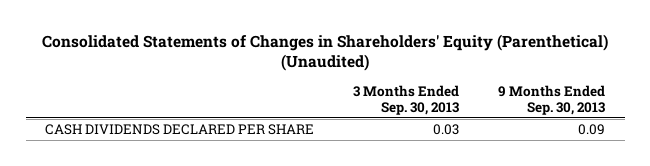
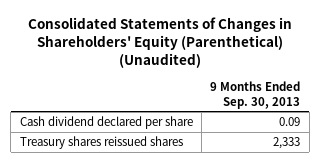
[353,85,460,116] 3 Months Ended Sep. 30, 2013 -> none
[45,124,315,136] CASH DIVIDENDS DECLARED PER SHARE -> [19,116,193,130] Cash dividend declared per share
none -> [19,136,183,150] Treasury shares reissued shares

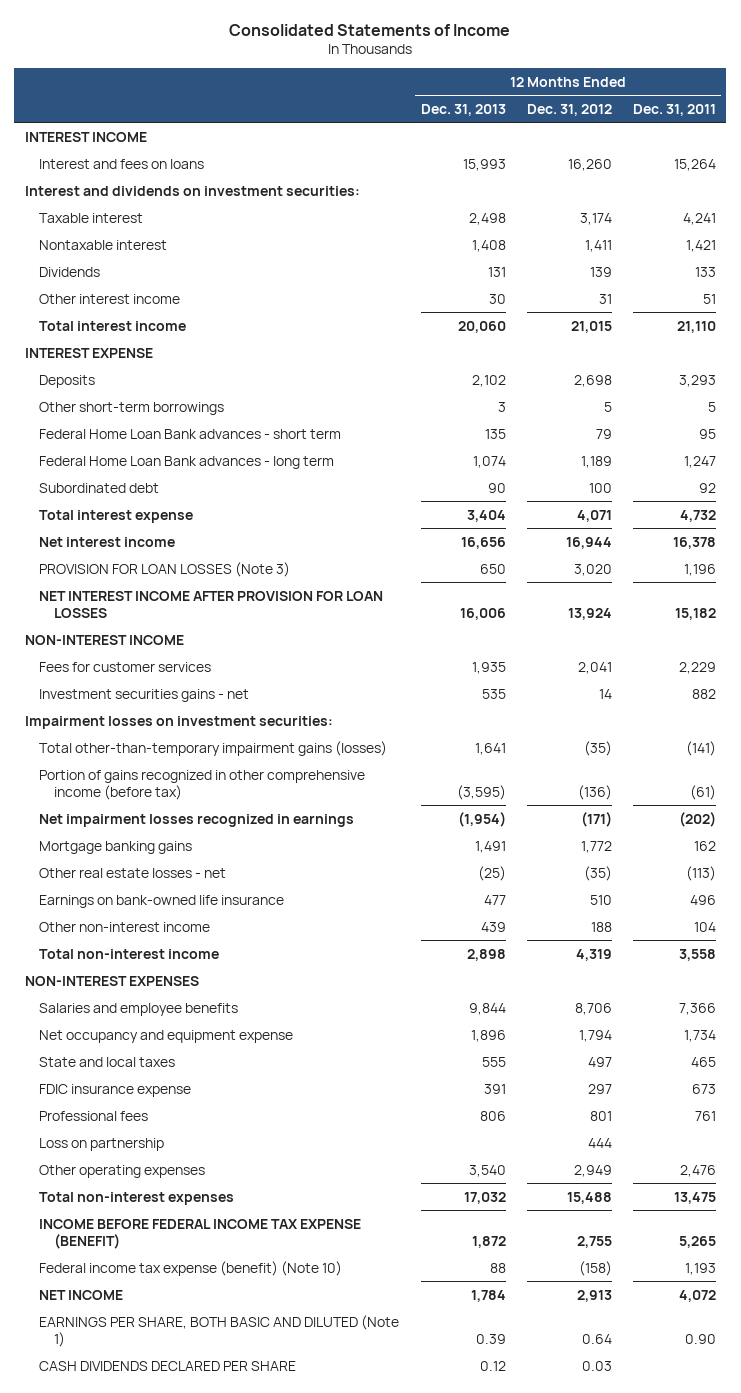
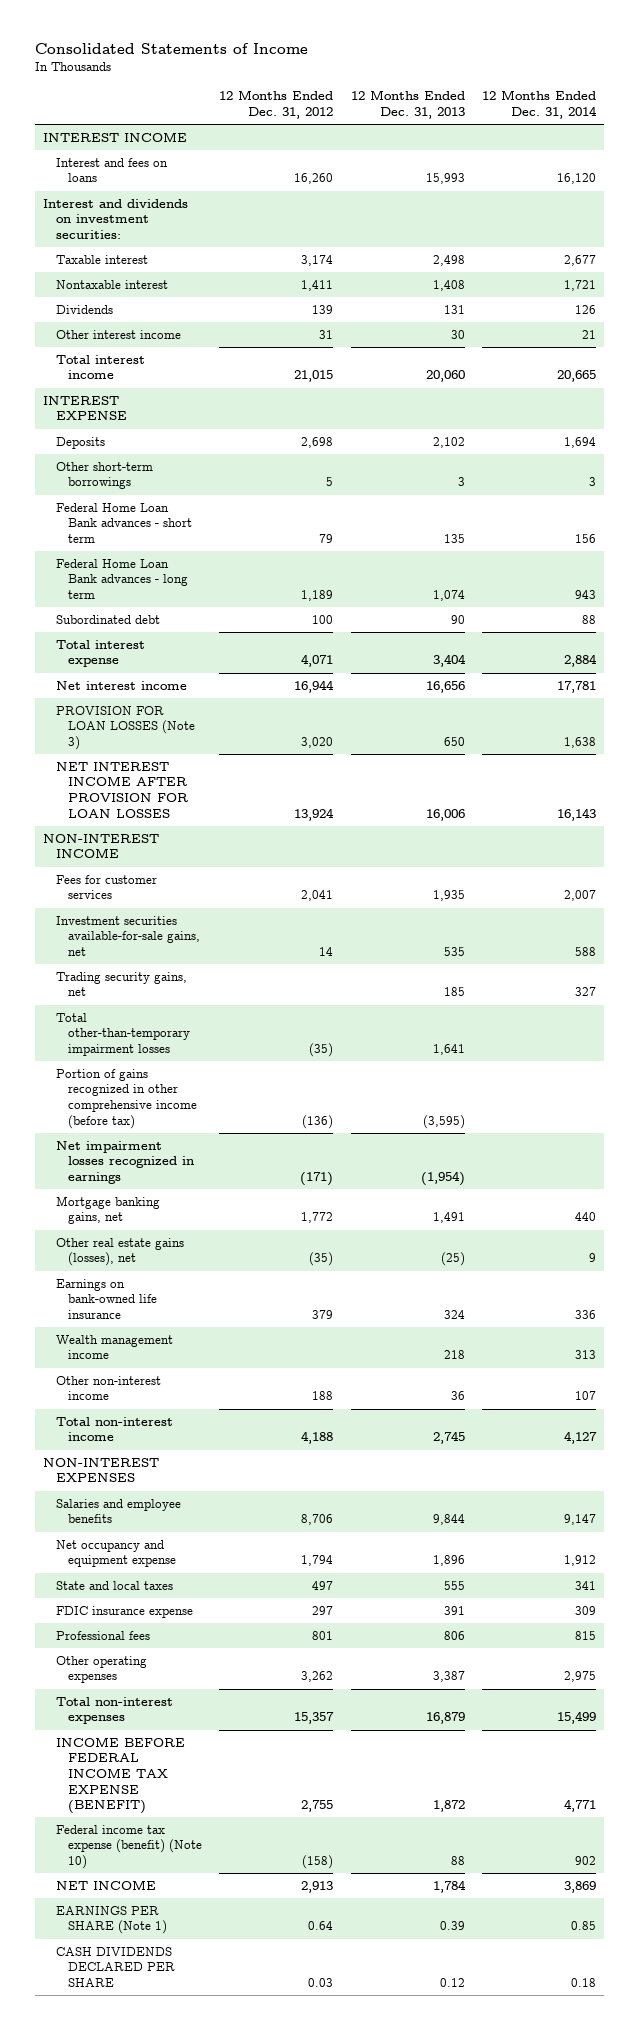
[632,103,716,116] Dec. 31, 2011 -> none
none -> [481,90,597,119] 12 Months Ended Dec. 31, 2014
[24,715,333,729] Impairment losses on investment securities: -> none
[39,688,250,702] Investment securities gains - net -> [55,915,201,956] Investment securities available-for-sale gains, net
none -> [55,971,187,997] Trading security gains, net
[39,740,388,756] Total other-than-temporary impairment gains (losses) -> [55,1012,191,1056] Total other-than-temporary impairment losses
[39,840,193,854] Mortgage banking gains -> [55,1195,160,1225] Mortgage banking gains, net
[39,867,227,878] Other real estate losses - net -> [55,1237,184,1267] Other real estate gains (losses), net
[483,894,506,905] 477 -> [443,1309,465,1319] 324
[589,894,612,905] 510 -> [312,1309,334,1319] 379
none -> [55,1334,173,1360] Wealth management income
[480,921,506,932] 439 -> [450,1391,465,1401] 36
[466,948,506,961] 2,898 -> [432,1431,465,1445] 2,745
[575,948,612,961] 4,319 -> [301,1431,334,1445] 4,188
[39,1137,165,1151] Loss on partnership -> none
[468,1164,506,1177] 3,540 -> [432,1671,465,1683] 3,387
[573,1164,612,1177] 2,949 -> [301,1671,334,1683] 3,262
[463,1191,506,1204] 17,032 -> [425,1712,465,1725] 16,879
[566,1191,612,1204] 15,488 -> [294,1712,335,1725] 15,357
[39,1314,400,1347] EARNINGS PER SHARE, BOTH BASIC AND DILUTED (Note 1) -> [55,1905,168,1935] EARNINGS PER SHARE (Note 1)

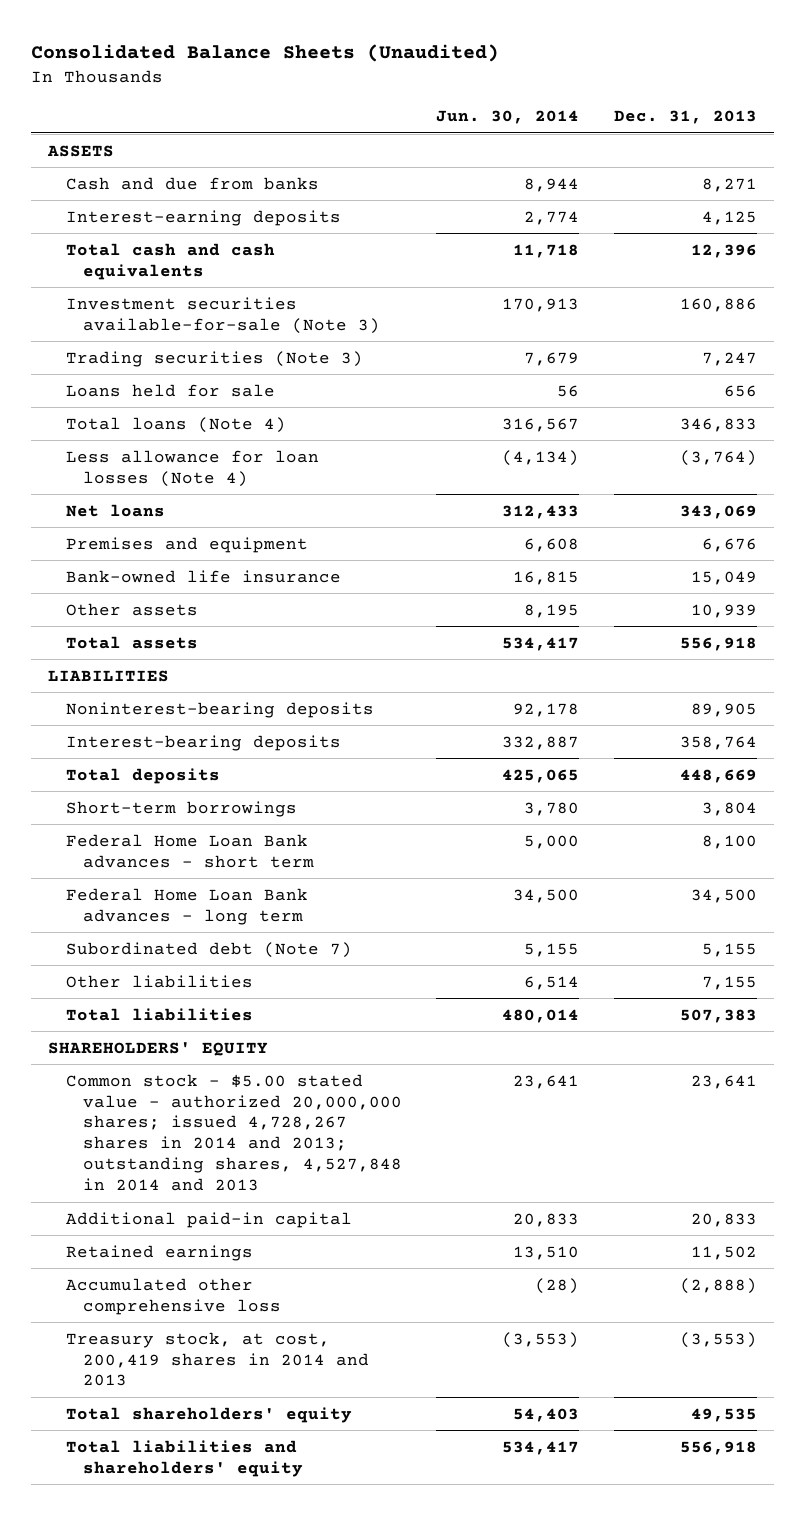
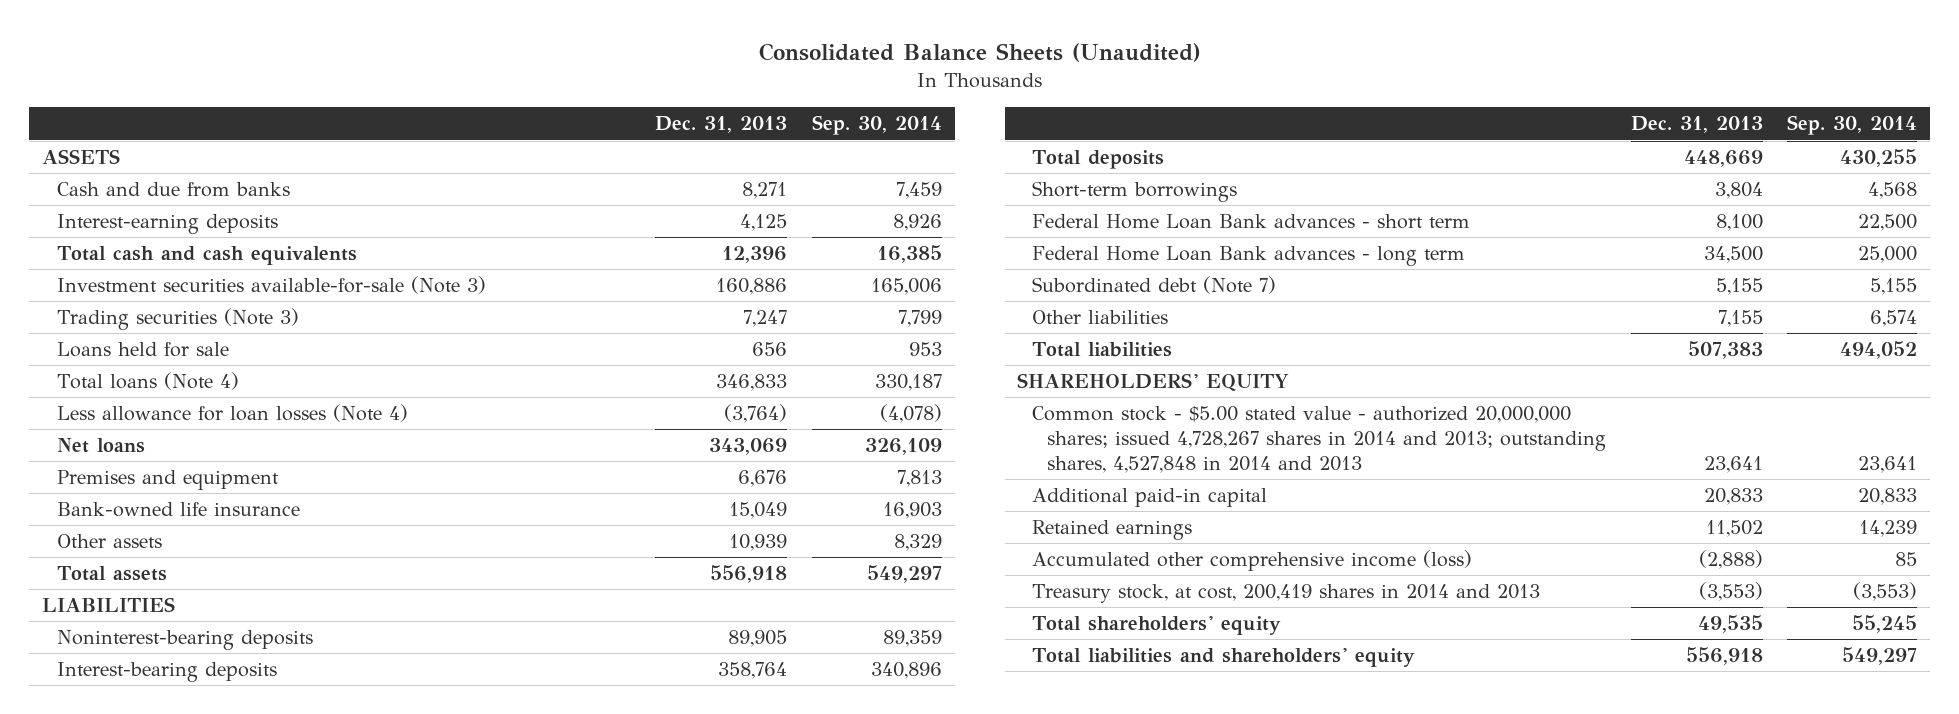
[436,110,580,125] Jun. 30, 2014 -> none
none -> [812,115,943,136] Sep. 30, 2014
[65,1277,281,1315] Accumulated other comprehensive loss -> [1031,550,1472,572] Accumulated other comprehensive income (loss)

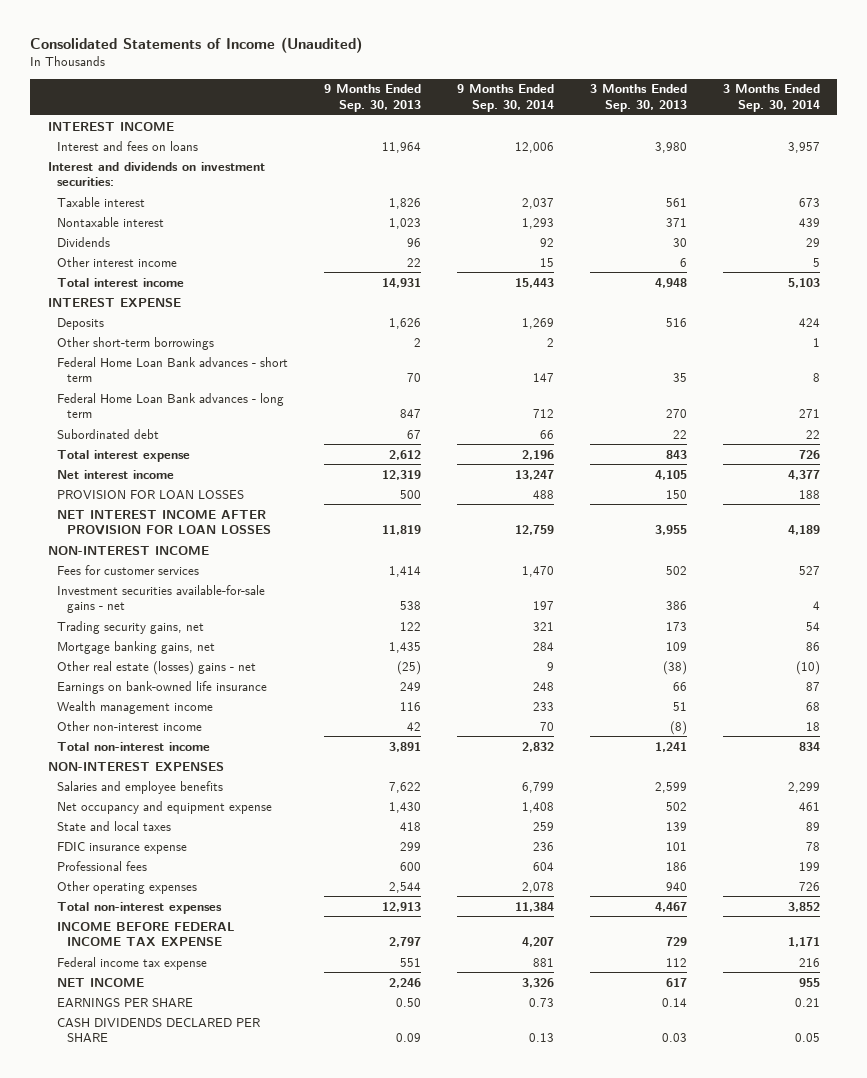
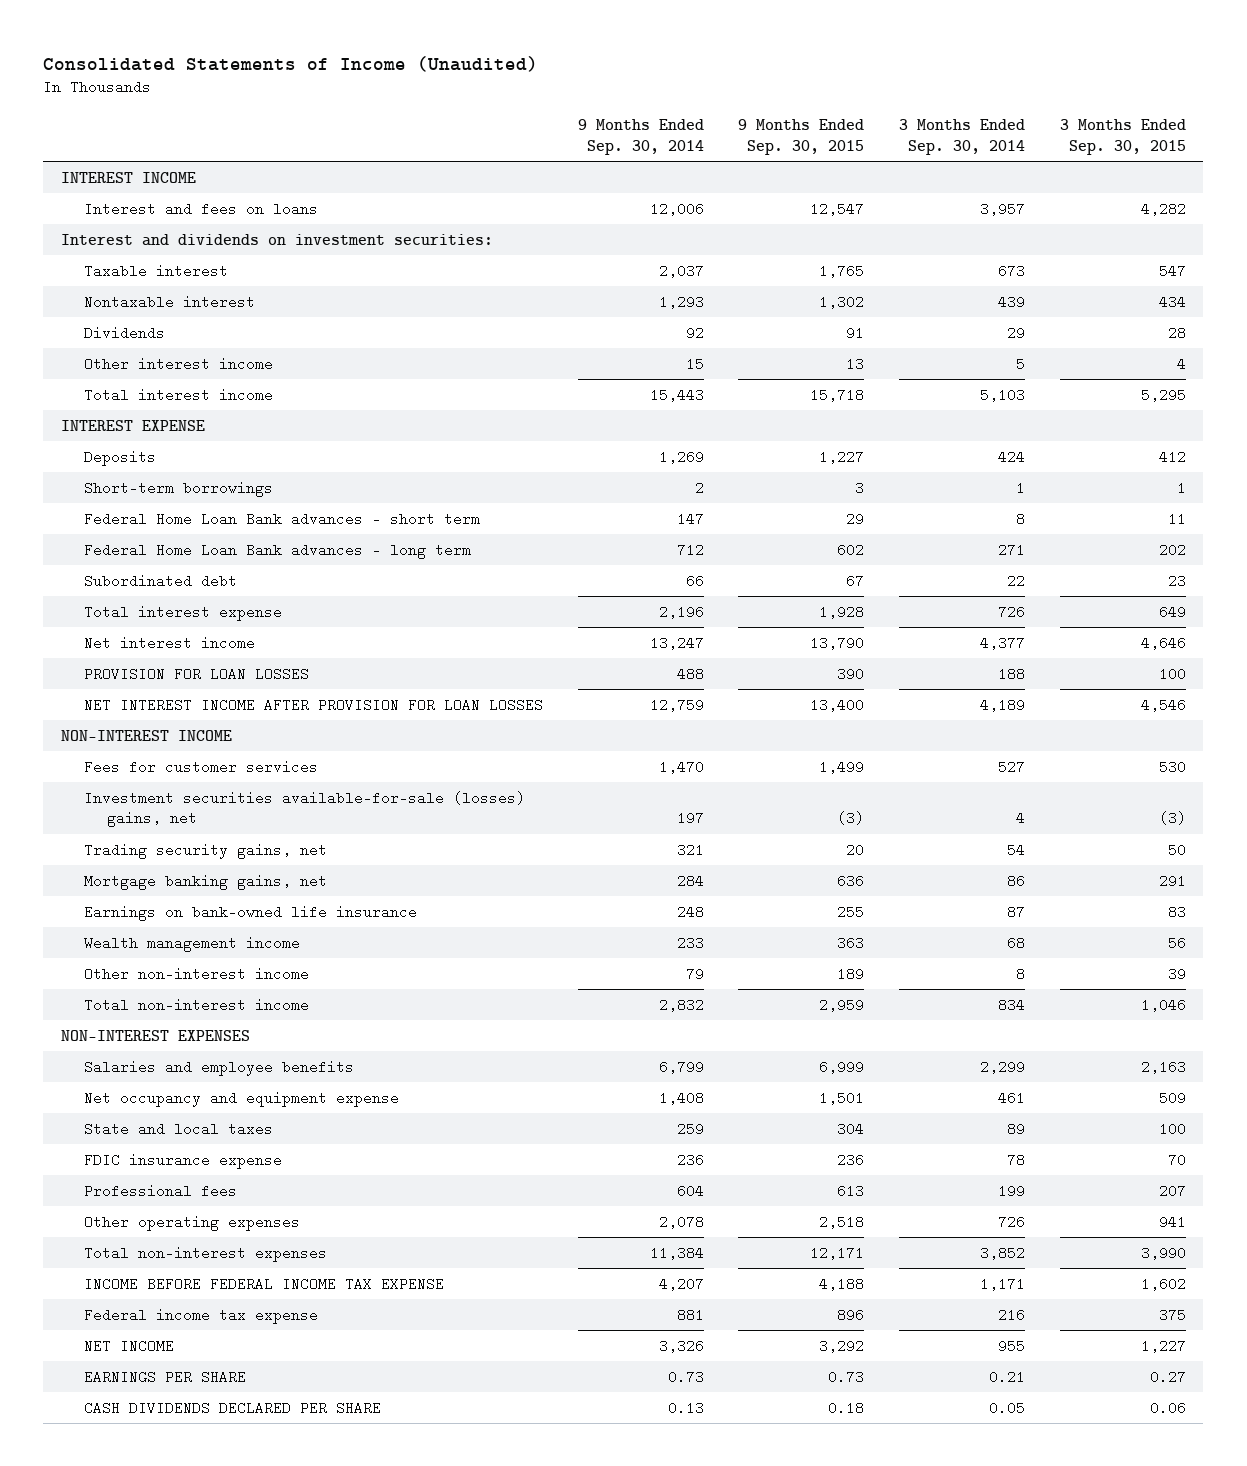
[324,84,422,112] 9 Months Ended Sep. 30, 2013 -> none
[589,84,687,112] 3 Months Ended Sep. 30, 2013 -> none
none -> [738,119,865,155] 9 Months Ended Sep. 30, 2015
none -> [1060,119,1187,155] 3 Months Ended Sep. 30, 2015
[57,336,215,350] Other short-term borrowings -> [83,480,273,497] Short-term borrowings
[57,584,266,614] Investment securities available-for-sale gains - net -> [83,790,525,828] Investment securities available-for-sale (losses) gains, net
[57,660,257,675] Other real estate (losses) gains - net -> none
[539,721,554,731] 70 -> [685,966,704,981] 79
[805,721,820,731] 18 -> [1016,966,1026,981] 8

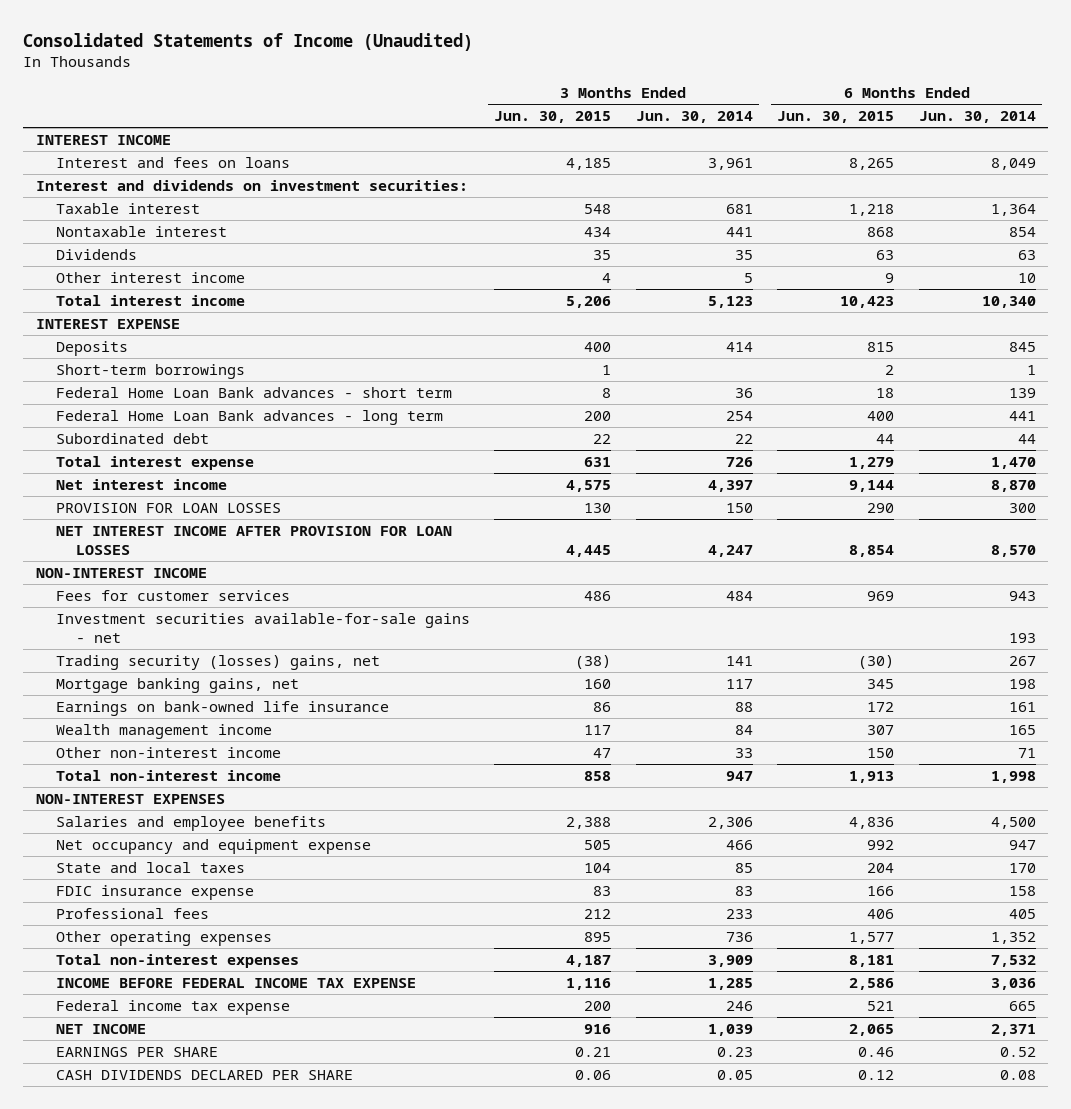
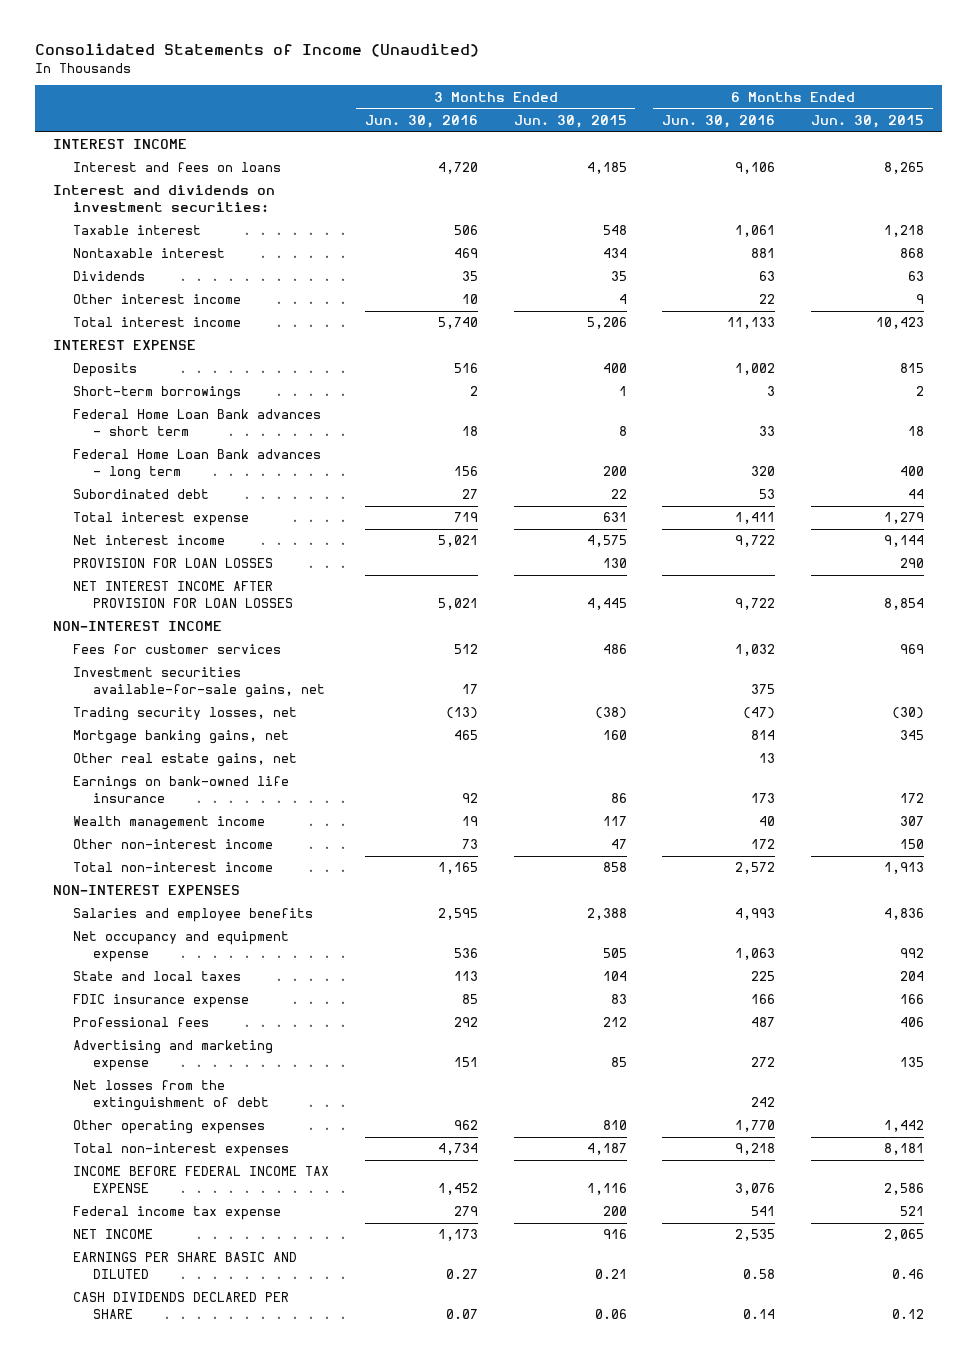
[635,111,753,124] Jun. 30, 2014 -> none
[918,111,1036,124] Jun. 30, 2014 -> none
none -> [364,114,478,128] Jun. 30, 2016
none -> [662,114,776,128] Jun. 30, 2016
[55,612,470,643] Investment securities available-for-sale gains - net -> [73,667,325,698] Investment securities available-for-sale gains, net
[55,654,380,670] Trading security (losses) gains, net -> [73,707,298,722] Trading security losses, net
none -> [73,753,298,768] Other real estate gains, net
none -> [73,1040,274,1071] Advertising and marketing expense
none -> [73,1080,269,1111] Net losses from the extinguishment of debt
[584,931,612,942] 895 -> [602,1120,627,1131] 810
[849,931,895,944] 1,577 -> [884,1120,925,1133] 1,442
[55,1046,218,1057] EARNINGS PER SHARE -> [73,1252,298,1279] EARNINGS PER SHARE BASIC AND DILUTED

